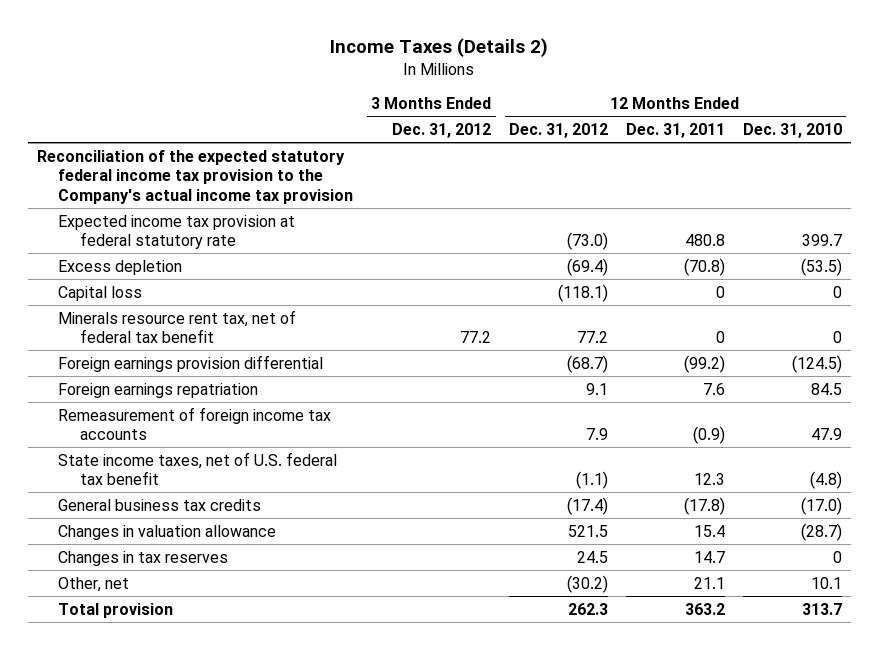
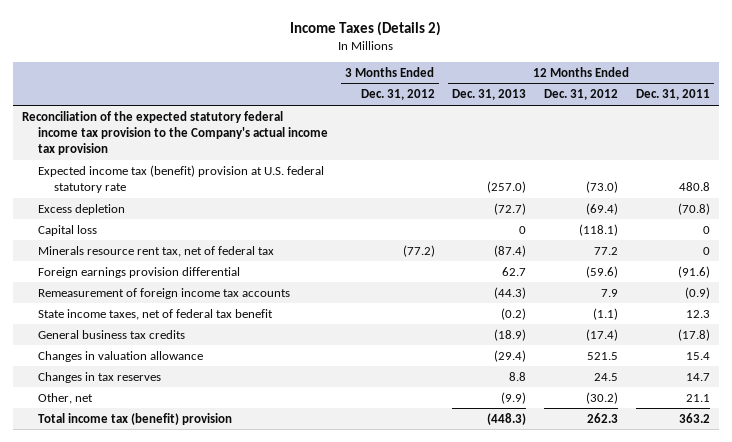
[742,123,842,139] Dec. 31, 2010 -> none
none -> [452,89,527,101] Dec. 31, 2013
[58,214,296,250] Expected income tax provision at federal statutory rate -> [37,164,324,194] Expected income tax (benefit) provision at U.S. federal statutory rate
[58,382,259,398] Foreign earnings repatriation -> none
[58,309,297,344] Minerals resource rent tax, net of federal tax benefit -> [37,245,274,257] Minerals resource rent tax, net of federal tax
[460,331,492,344] 77.2 -> [402,244,435,257] (77.2)
[567,354,609,373] (68.7) -> [586,265,619,278] (59.6)
[683,354,725,373] (99.2) -> [677,265,710,278] (91.6)
[58,451,338,486] State income taxes, net of U.S. federal tax benefit -> [37,308,273,320] State income taxes, net of federal tax benefit
[58,602,174,618] Total provision -> [37,412,232,425] Total income tax (benefit) provision

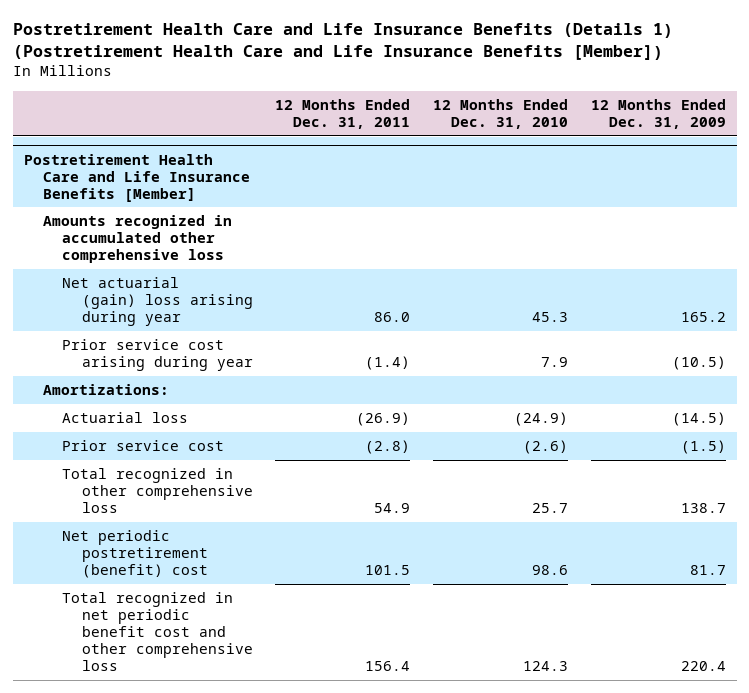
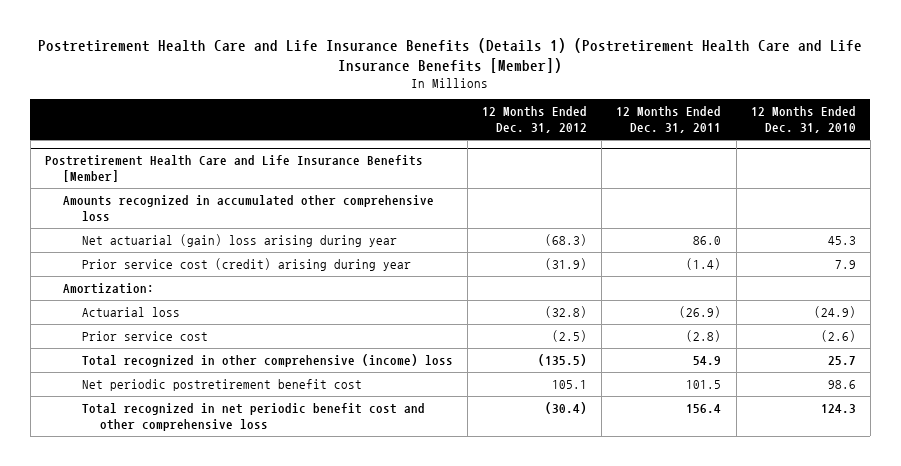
[590,98,726,129] 12 Months Ended Dec. 31, 2009 -> none
none -> [482,106,588,134] 12 Months Ended Dec. 31, 2012
[62,339,253,372] Prior service cost arising during year -> [81,257,411,271] Prior service cost (credit) arising during year
[43,384,170,396] Amortizations: -> [63,282,155,294] Amortization:
[62,468,253,514] Total recognized in other comprehensive loss -> [81,353,453,367] Total recognized in other comprehensive (income) loss
[62,530,208,579] Net periodic postretirement (benefit) cost -> [81,378,362,391] Net periodic postretirement benefit cost

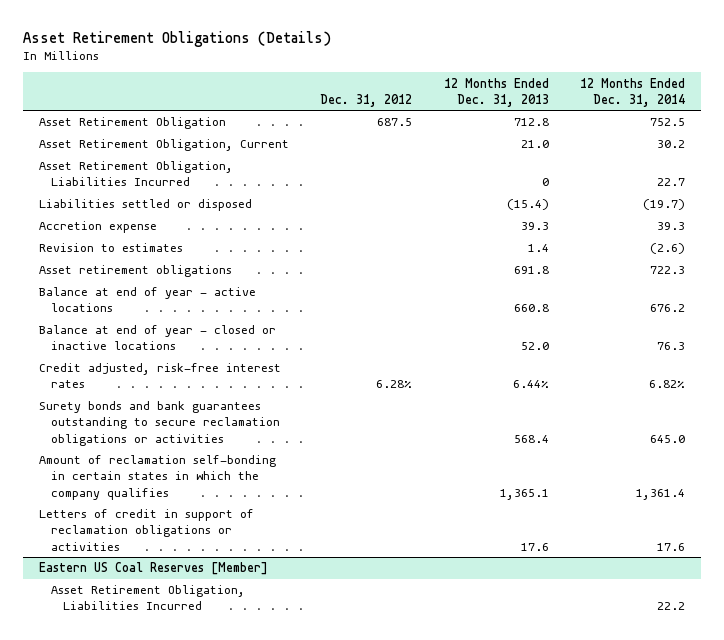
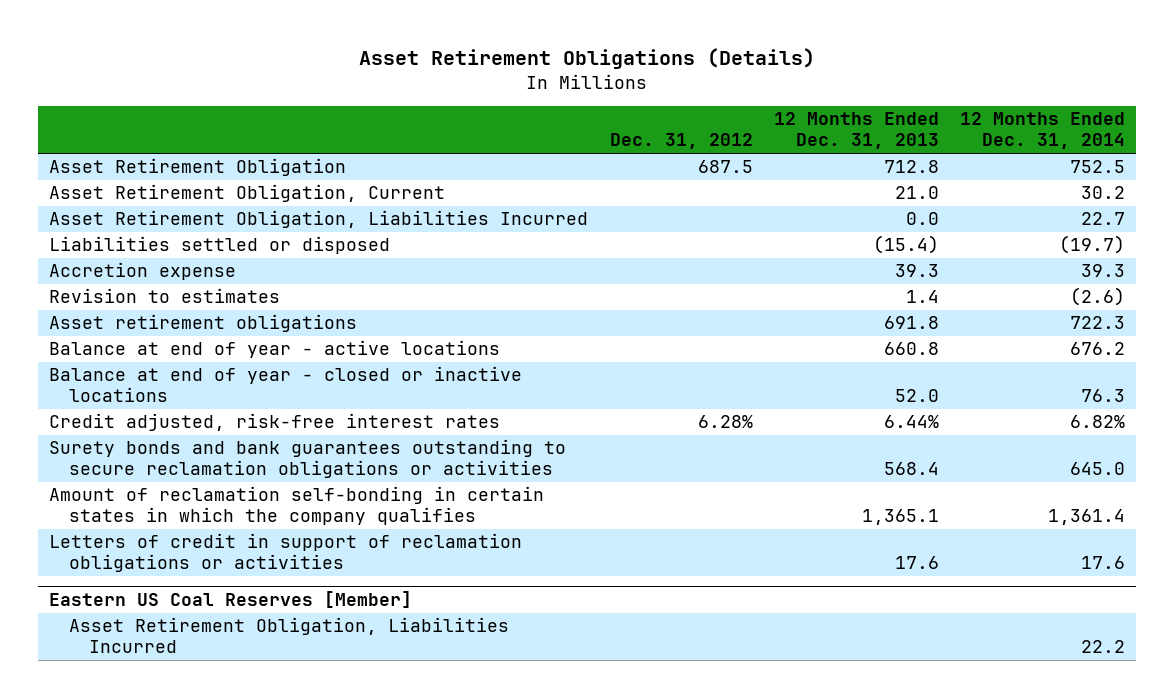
[541,178,549,187] 0 -> [905,212,939,226] 0.0

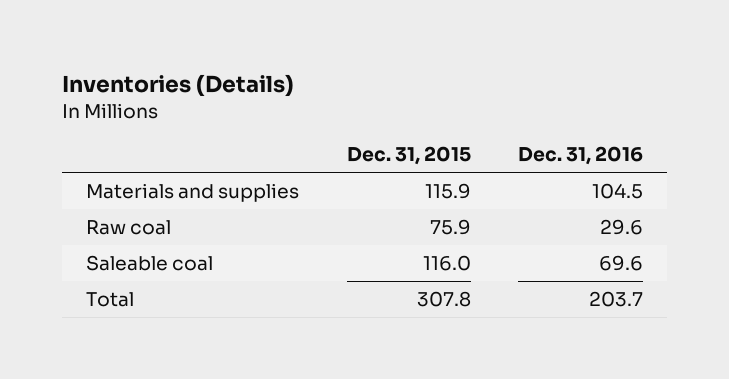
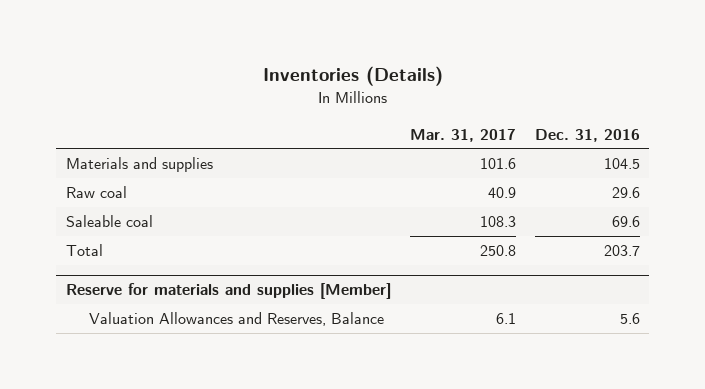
[346,146,471,166] Dec. 31, 2015 -> none
none -> [409,128,516,142] Mar. 31, 2017
none -> [65,283,391,300] Reserve for materials and supplies [Member]
none -> [88,312,384,327] Valuation Allowances and Reserves, Balance

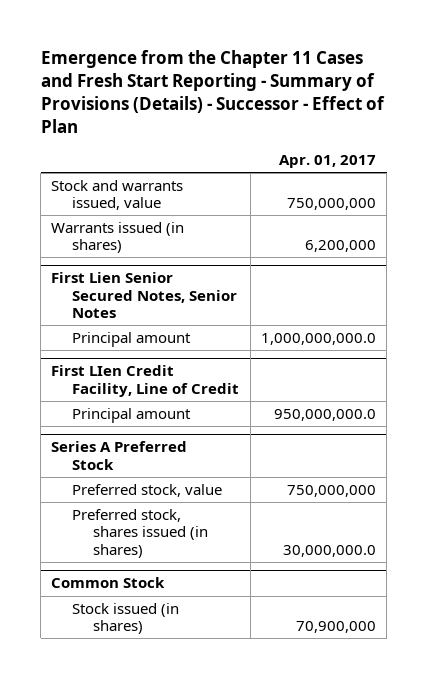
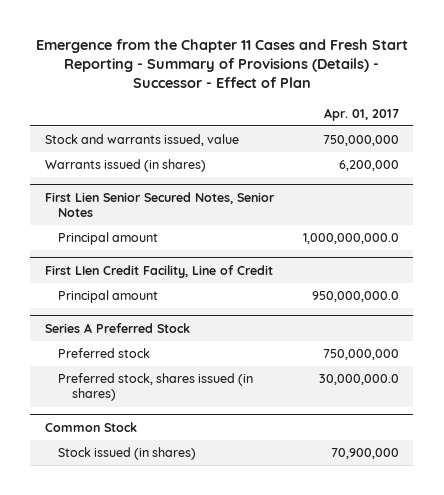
[72,483,223,497] Preferred stock, value -> [58,347,151,358] Preferred stock

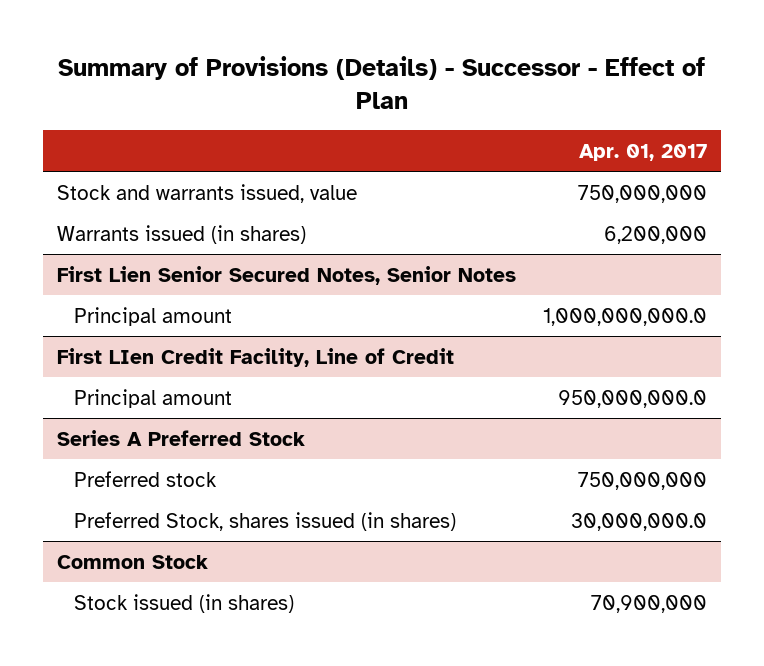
[35,38,408,89] Emergence from the Chapter 11 Cases and Fresh Start Reporting - Summary of Provisions (Details) - Successor - Effect of Plan -> [58,56,706,109] Summary of Provisions (Details) - Successor - Effect of Plan
[58,372,254,402] Preferred stock, shares issued (in shares) -> [74,511,457,531] Preferred Stock, shares issued (in shares)

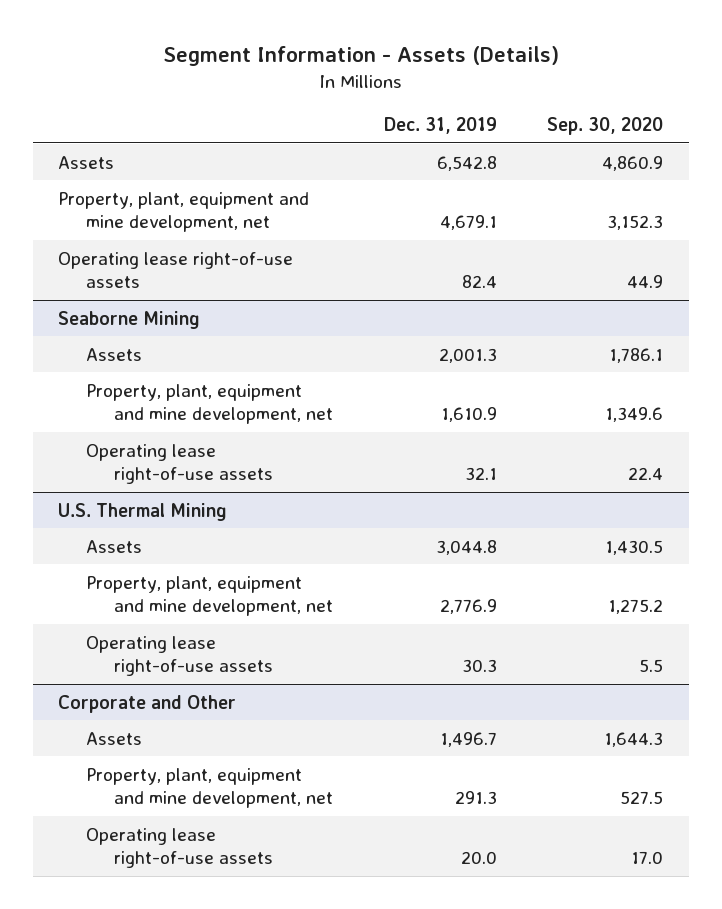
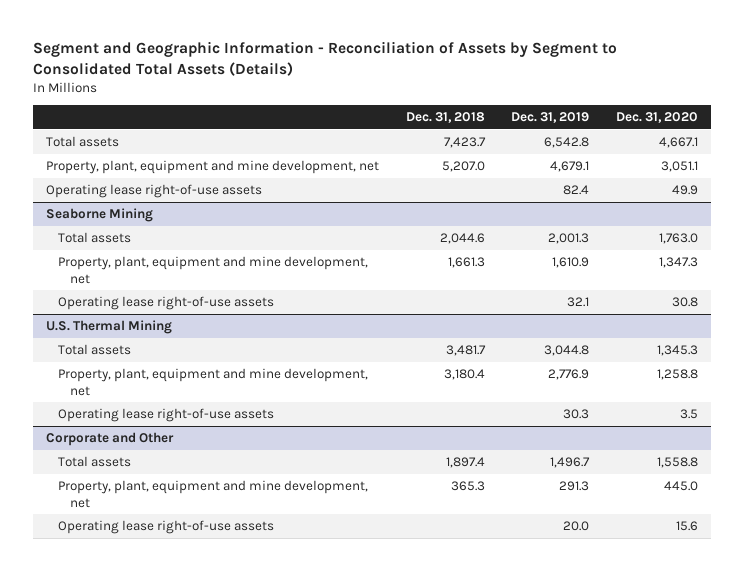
[162,46,559,67] Segment Information - Assets (Details) -> [32,41,617,76] Segment and Geographic Information - Reconciliation of Assets by Segment to Consolidated Total Assets (Details)
[547,117,664,136] Sep. 30, 2020 -> none
none -> [405,111,485,123] Dec. 31, 2018
none -> [616,111,699,123] Dec. 31, 2020
[58,155,115,169] Assets -> [45,136,119,148] Total assets
[86,347,143,361] Assets -> [58,232,132,244] Total assets
[86,539,143,553] Assets -> [58,344,132,356] Total assets
[86,731,143,745] Assets -> [58,456,132,468] Total assets

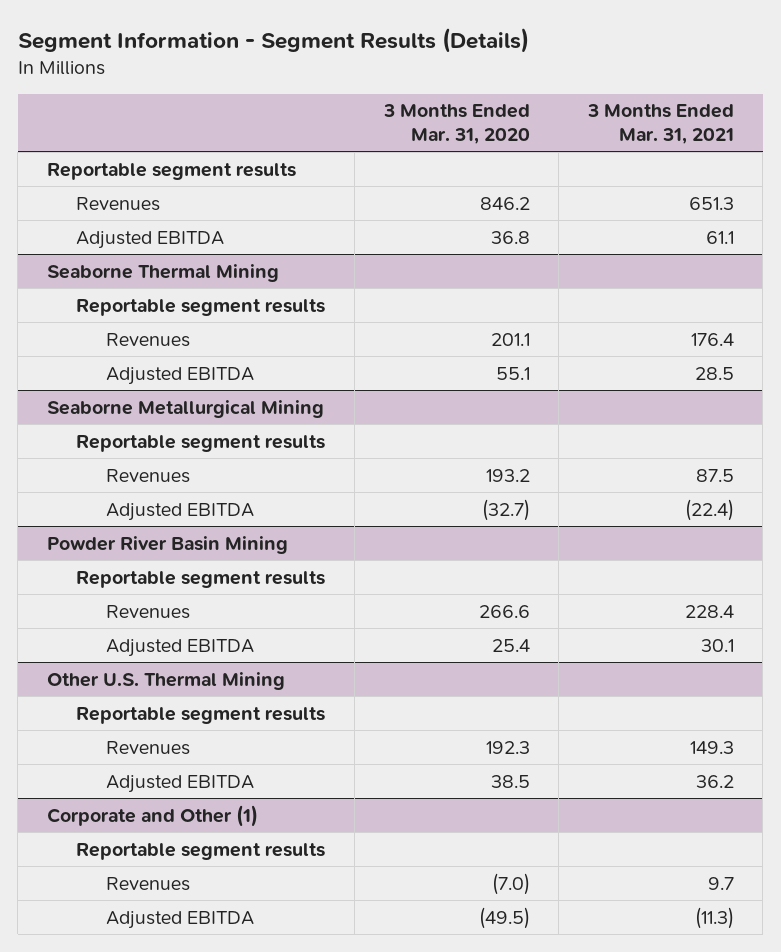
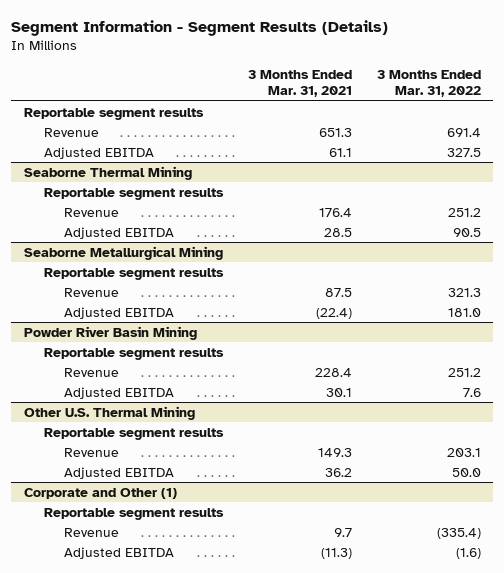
[382,104,530,144] 3 Months Ended Mar. 31, 2020 -> none
none -> [376,69,481,98] 3 Months Ended Mar. 31, 2022
[76,196,161,211] Revenues -> [43,127,99,137] Revenue
[105,332,190,347] Revenues -> [64,207,120,217] Revenue
[105,468,190,483] Revenues -> [64,287,120,297] Revenue
[105,604,190,619] Revenues -> [64,367,120,377] Revenue
[105,740,190,755] Revenues -> [64,447,120,457] Revenue
[105,876,190,891] Revenues -> [64,527,120,537] Revenue

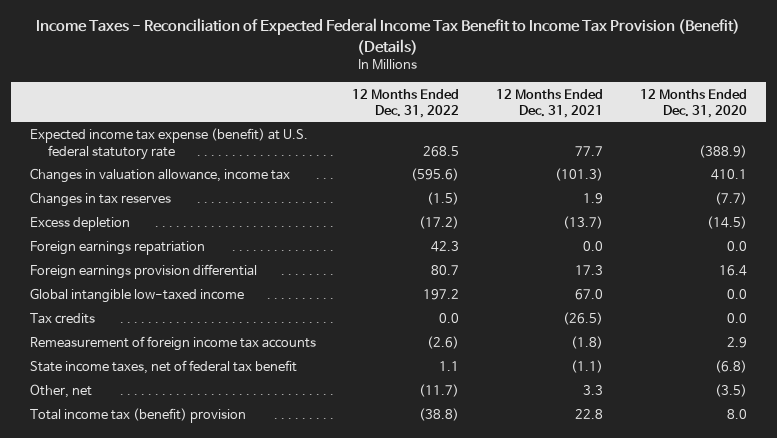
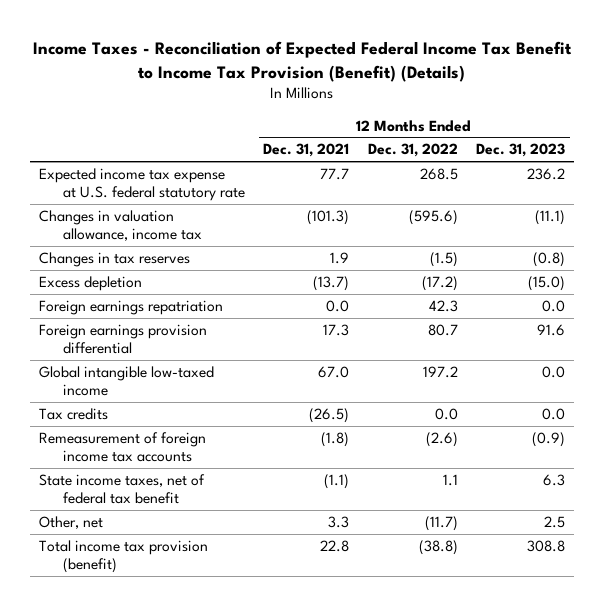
[640,88,748,118] 12 Months Ended Dec. 31, 2020 -> none
none -> [476,143,566,158] Dec. 31, 2023
[29,128,308,160] Expected income tax expense (benefit) at U.S. federal statutory rate -> [39,167,246,202] Expected income tax expense at U.S. federal statutory rate
[29,408,246,424] Total income tax (benefit) provision -> [39,539,209,574] Total income tax provision (benefit)

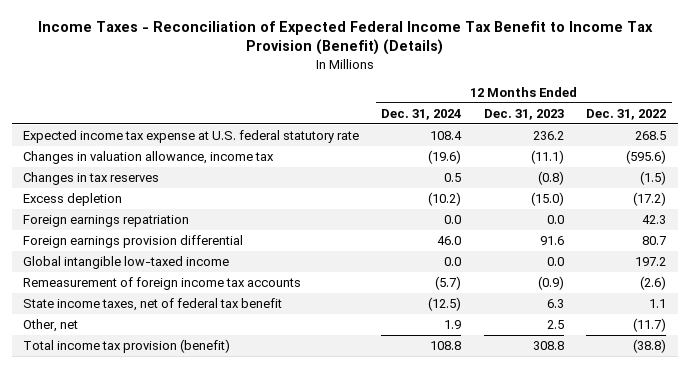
[263,143,350,158] Dec. 31, 2021 -> none
none -> [381,108,462,120] Dec. 31, 2024
[39,407,109,420] Tax credits -> none

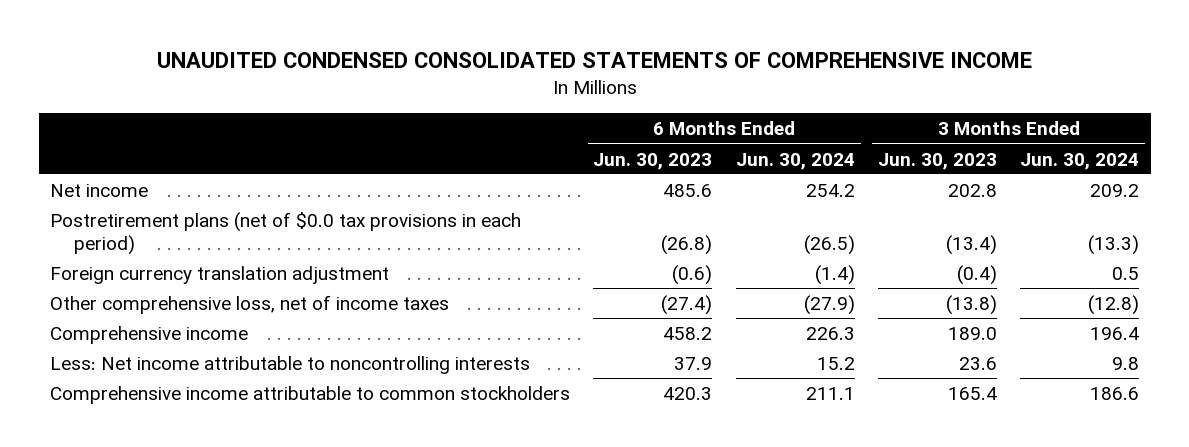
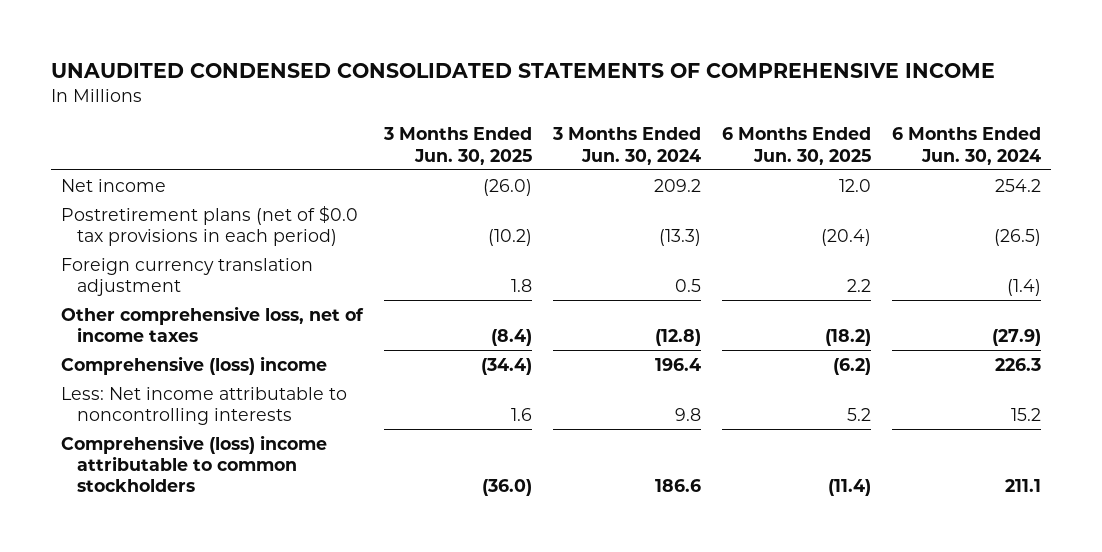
[593,152,713,170] Jun. 30, 2023 -> none
[877,152,997,170] Jun. 30, 2023 -> none
none -> [382,127,532,165] 3 Months Ended Jun. 30, 2025
none -> [721,127,871,165] 6 Months Ended Jun. 30, 2025
[50,325,249,344] Comprehensive income -> [61,355,328,375] Comprehensive (loss) income
[50,385,571,404] Comprehensive income attributable to common stockholders -> [61,434,328,493] Comprehensive (loss) income attributable to common stockholders

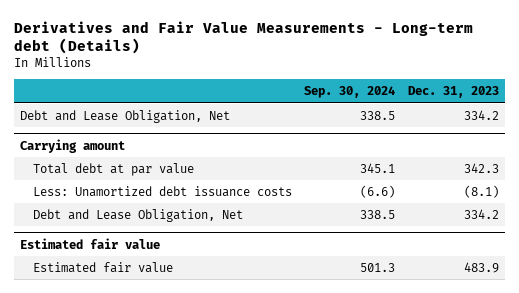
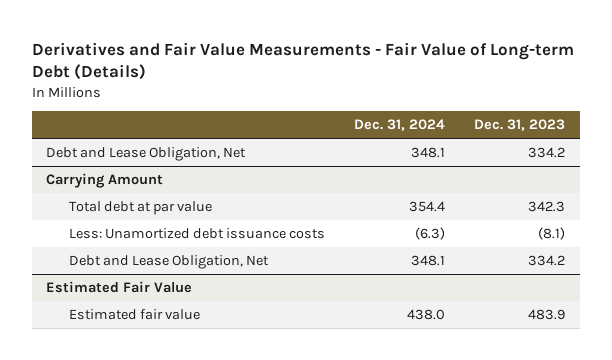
[13,20,473,55] Derivatives and Fair Value Measurements - Long-term debt (Details) -> [31,41,574,81] Derivatives and Fair Value Measurements - Fair Value of Long-term Debt (Details)
[304,86,396,99] Sep. 30, 2024 -> none
none -> [354,119,446,132] Dec. 31, 2024
[20,138,126,153] Carrying amount -> [46,172,164,188] Carrying Amount
[20,237,161,249] Estimated fair value -> [46,280,193,293] Estimated Fair Value

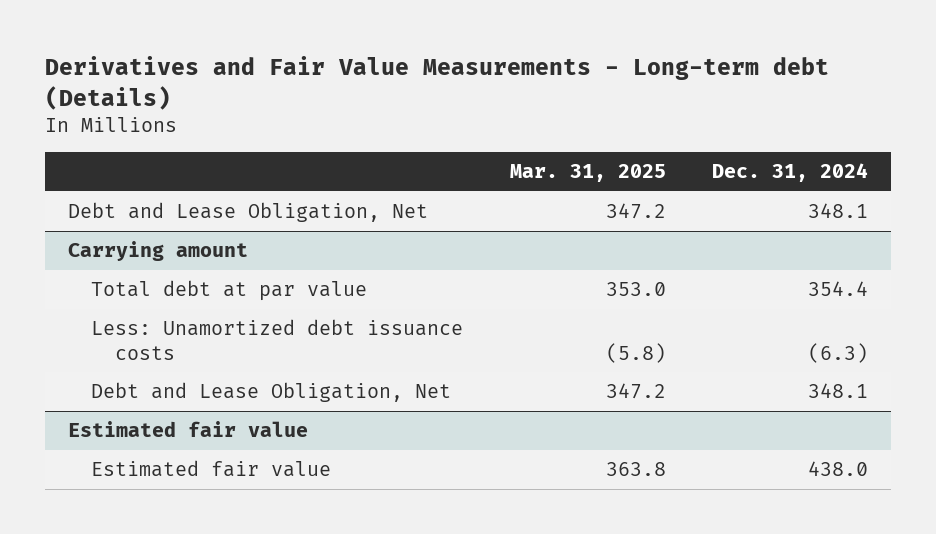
[31,41,574,81] Derivatives and Fair Value Measurements - Fair Value of Long-term Debt (Details) -> [44,56,829,110] Derivatives and Fair Value Measurements - Long-term debt (Details)
[474,119,566,132] Dec. 31, 2023 -> none
none -> [509,163,666,182] Mar. 31, 2025
[46,172,164,188] Carrying Amount -> [67,241,248,262] Carrying amount
[46,280,193,293] Estimated Fair Value -> [67,421,308,438] Estimated fair value

